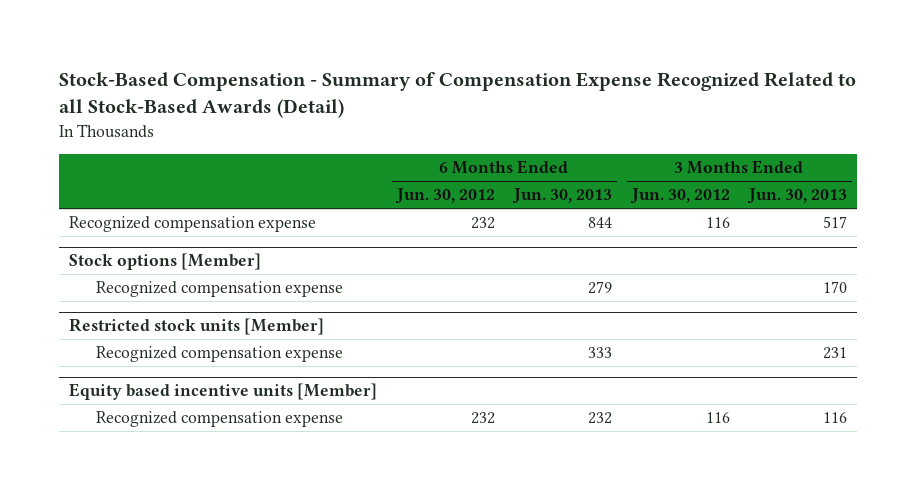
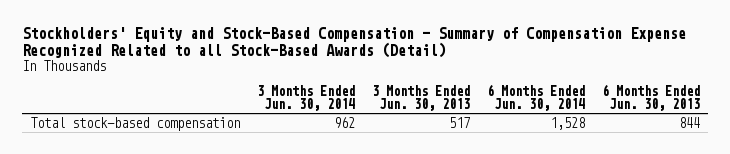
[59,72,857,119] Stock-Based Compensation - Summary of Compensation Expense Recognized Related to all Stock-Based Awards (Detail) -> [21,26,686,58] Stockholders' Equity and Stock-Based Compensation - Summary of Compensation Expense Recognized Related to all Stock-Based Awards (Detail)
[394,188,495,205] Jun. 30, 2012 -> none
[629,188,730,205] Jun. 30, 2012 -> none
none -> [257,84,356,112] 3 Months Ended Jun. 30, 2014
none -> [486,83,585,112] 6 Months Ended Jun. 30, 2014
[69,253,262,271] Stock options [Member] -> none
[95,281,343,298] Recognized compensation expense -> none
[69,318,325,336] Restricted stock units [Member] -> none
[95,346,343,363] Recognized compensation expense -> none
[69,383,378,401] Equity based incentive units [Member] -> none
[95,411,343,428] Recognized compensation expense -> none
[69,216,317,233] Recognized compensation expense -> [30,117,241,132] Total stock-based compensation

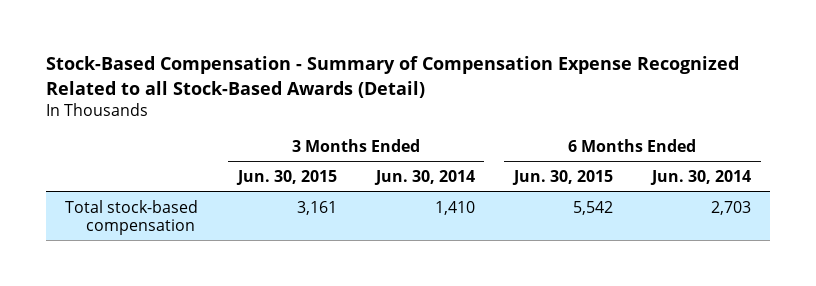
[21,26,686,58] Stockholders' Equity and Stock-Based Compensation - Summary of Compensation Expense Recognized Related to all Stock-Based Awards (Detail) -> [45,56,739,98] Stock-Based Compensation - Summary of Compensation Expense Recognized Related to all Stock-Based Awards (Detail)
[371,84,470,112] 3 Months Ended Jun. 30, 2013 -> none
[601,83,700,112] 6 Months Ended Jun. 30, 2013 -> none
none -> [235,169,337,185] Jun. 30, 2015
none -> [511,169,613,185] Jun. 30, 2015
[334,117,356,129] 962 -> [434,200,475,215] 1,410
[549,117,585,131] 1,528 -> [710,200,751,215] 2,703

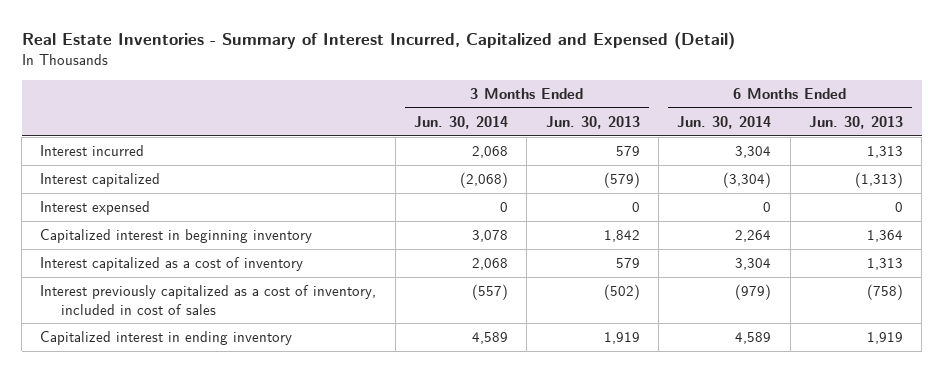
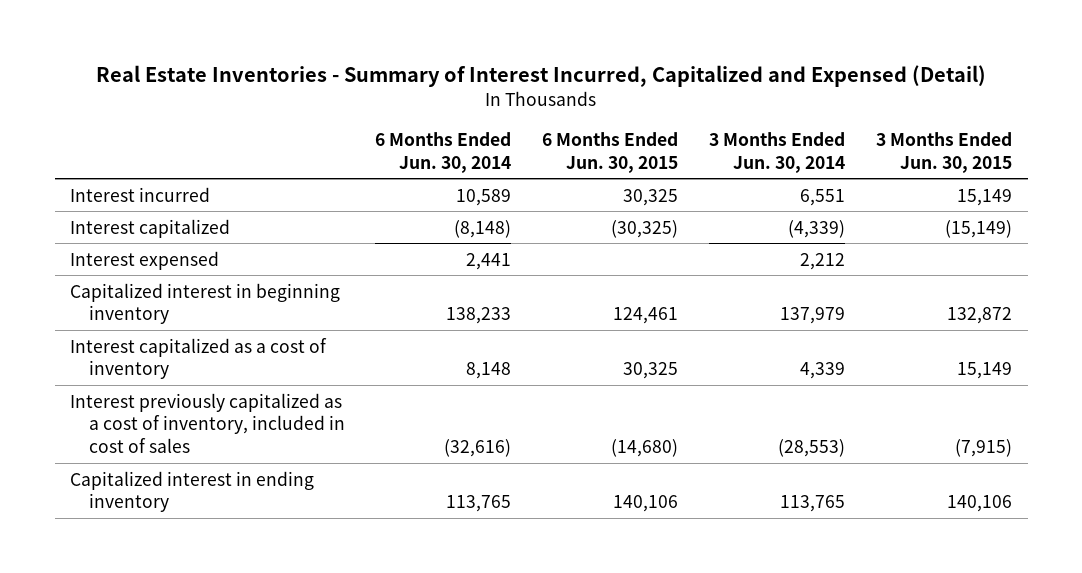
[545,115,640,129] Jun. 30, 2013 -> none
[809,115,904,129] Jun. 30, 2013 -> none
none -> [542,131,679,173] 6 Months Ended Jun. 30, 2015
none -> [876,131,1013,173] 3 Months Ended Jun. 30, 2015
[472,146,509,159] 2,068 -> [800,188,846,206] 6,551
[735,146,772,159] 3,304 -> [456,188,512,206] 10,589
[460,172,509,189] (2,068) -> [788,219,846,238] (4,339)
[723,172,772,189] (3,304) -> [454,219,512,238] (8,148)
[500,202,509,213] 0 -> [800,252,846,270] 2,212
[763,202,772,213] 0 -> [466,252,512,270] 2,441
[472,230,509,243] 3,078 -> [780,307,846,325] 137,979
[735,230,772,243] 2,264 -> [446,307,512,325] 138,233
[472,258,509,271] 2,068 -> [800,362,846,380] 4,339
[735,258,772,271] 3,304 -> [466,362,512,380] 8,148
[472,284,509,301] (557) -> [778,439,846,458] (28,553)
[735,284,772,301] (979) -> [444,439,512,458] (32,616)
[472,332,509,345] 4,589 -> [780,495,846,513] 113,765
[735,332,772,345] 4,589 -> [446,495,512,513] 113,765

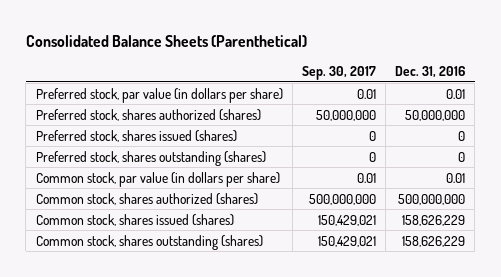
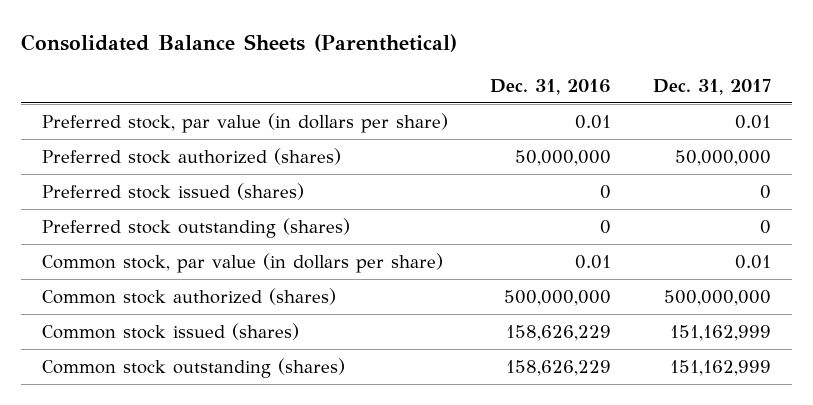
[301,66,376,81] Sep. 30, 2017 -> none
none -> [652,78,771,95] Dec. 31, 2017
[35,108,261,121] Preferred stock, shares authorized (shares) -> [41,147,341,165] Preferred stock authorized (shares)
[35,129,237,142] Preferred stock, shares issued (shares) -> [41,182,304,200] Preferred stock issued (shares)
[35,150,266,166] Preferred stock, shares outstanding (shares) -> [41,217,350,238] Preferred stock outstanding (shares)
[35,192,258,205] Common stock, shares authorized (shares) -> [41,287,336,305] Common stock authorized (shares)
[35,213,234,226] Common stock, shares issued (shares) -> [41,322,299,340] Common stock issued (shares)
[35,234,263,250] Common stock, shares outstanding (shares) -> [41,357,345,378] Common stock outstanding (shares)

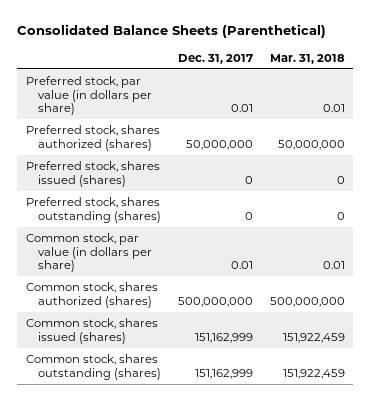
[489,78,611,95] Dec. 31, 2016 -> none
none -> [269,53,345,64] Mar. 31, 2018
[41,147,341,165] Preferred stock authorized (shares) -> [25,125,160,151] Preferred stock, shares authorized (shares)
[41,182,304,200] Preferred stock issued (shares) -> [25,161,160,187] Preferred stock, shares issued (shares)
[41,217,350,238] Preferred stock outstanding (shares) -> [25,197,162,223] Preferred stock, shares outstanding (shares)
[41,287,336,305] Common stock authorized (shares) -> [25,282,158,308] Common stock, shares authorized (shares)
[41,322,299,340] Common stock issued (shares) -> [25,318,158,344] Common stock, shares issued (shares)
[41,357,345,378] Common stock outstanding (shares) -> [25,354,162,380] Common stock, shares outstanding (shares)

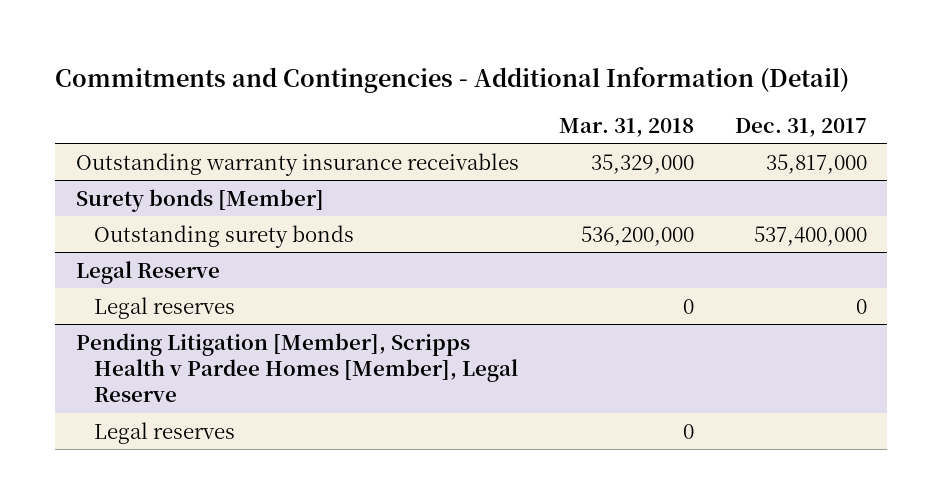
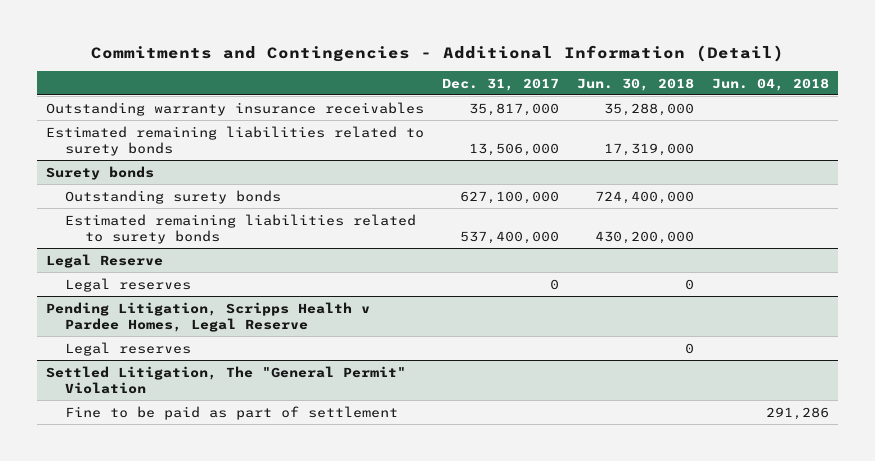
[559,117,695,137] Mar. 31, 2018 -> none
none -> [576,77,694,91] Jun. 30, 2018
none -> [711,77,829,91] Jun. 04, 2018
none -> [46,125,425,156] Estimated remaining liabilities related to surety bonds
[75,188,324,212] Surety bonds [Member] -> [46,165,155,180] Surety bonds
[754,225,868,246] 537,400,000 -> [460,190,560,204] 627,100,000
none -> [65,213,417,244] Estimated remaining liabilities related to surety bonds
[75,332,518,403] Pending Litigation [Member], Scripps Health v Pardee Homes [Member], Legal Reserve -> [46,301,371,332] Pending Litigation, Scripps Health v Pardee Homes, Legal Reserve
none -> [46,365,407,394] Settled Litigation, The "General Permit" Violation
none -> [65,405,399,420] Fine to be paid as part of settlement

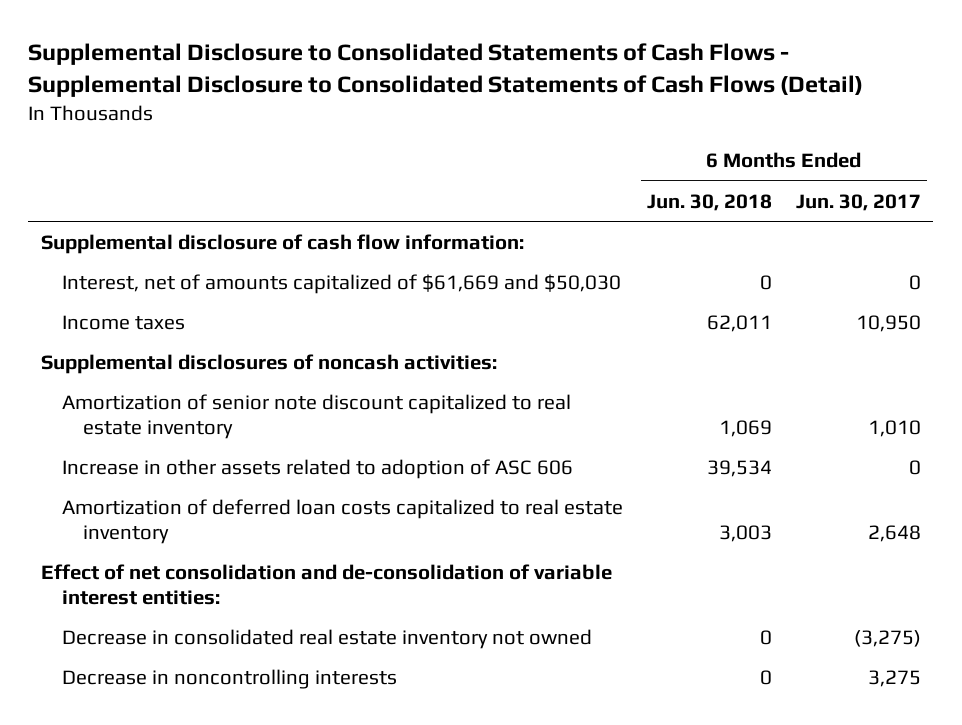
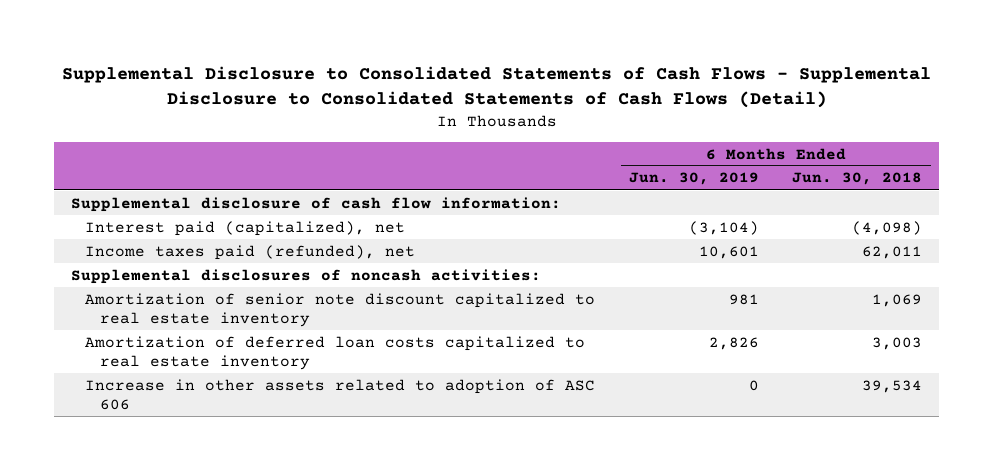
[796,193,922,211] Jun. 30, 2017 -> none
none -> [628,172,759,186] Jun. 30, 2019
[61,273,621,294] Interest, net of amounts capitalized of $61,669 and $50,030 -> [85,220,406,236] Interest paid (capitalized), net
[759,274,772,290] 0 -> [852,220,923,235] (4,098)
[61,314,185,330] Income taxes -> [85,244,416,260] Income taxes paid (refunded), net
[40,563,612,605] Effect of net consolidation and de-consolidation of variable interest entities: -> none
[61,628,592,649] Decrease in consolidated real estate inventory not owned -> none
[61,668,397,689] Decrease in noncontrolling interests -> none
[61,458,573,479] Increase in other assets related to adoption of ASC 606 -> [85,378,596,410] Increase in other assets related to adoption of ASC 606

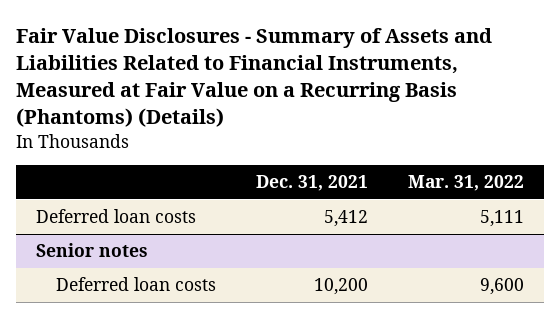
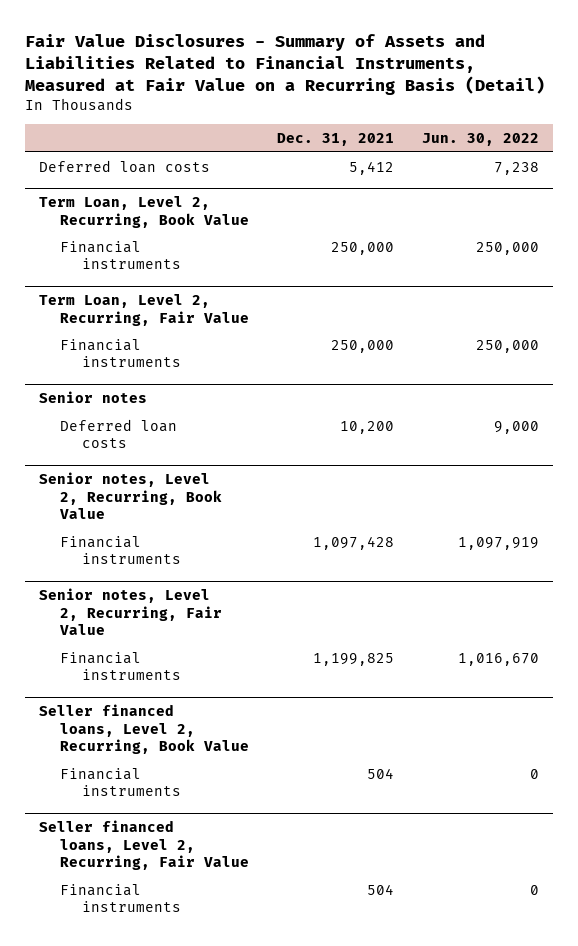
[16,28,493,128] Fair Value Disclosures - Summary of Assets and Liabilities Related to Financial Instruments, Measured at Fair Value on a Recurring Basis (Phantoms) (Details) -> [25,34,546,96] Fair Value Disclosures - Summary of Assets and Liabilities Related to Financial Instruments, Measured at Fair Value on a Recurring Basis (Detail)
[408,175,525,192] Mar. 31, 2022 -> none
none -> [422,132,540,146] Jun. 30, 2022
none -> [38,196,250,228] Term Loan, Level 2, Recurring, Book Value
none -> [60,240,181,269] Financial instruments
none -> [38,294,250,326] Term Loan, Level 2, Recurring, Fair Value
none -> [60,338,181,367] Financial instruments
none -> [38,472,223,519] Senior notes, Level 2, Recurring, Book Value
none -> [60,535,181,564] Financial instruments
none -> [38,588,223,635] Senior notes, Level 2, Recurring, Fair Value
none -> [60,651,181,680] Financial instruments
none -> [38,704,250,754] Seller financed loans, Level 2, Recurring, Book Value
none -> [60,767,181,796] Financial instruments
none -> [38,820,250,870] Seller financed loans, Level 2, Recurring, Fair Value
none -> [60,883,181,912] Financial instruments

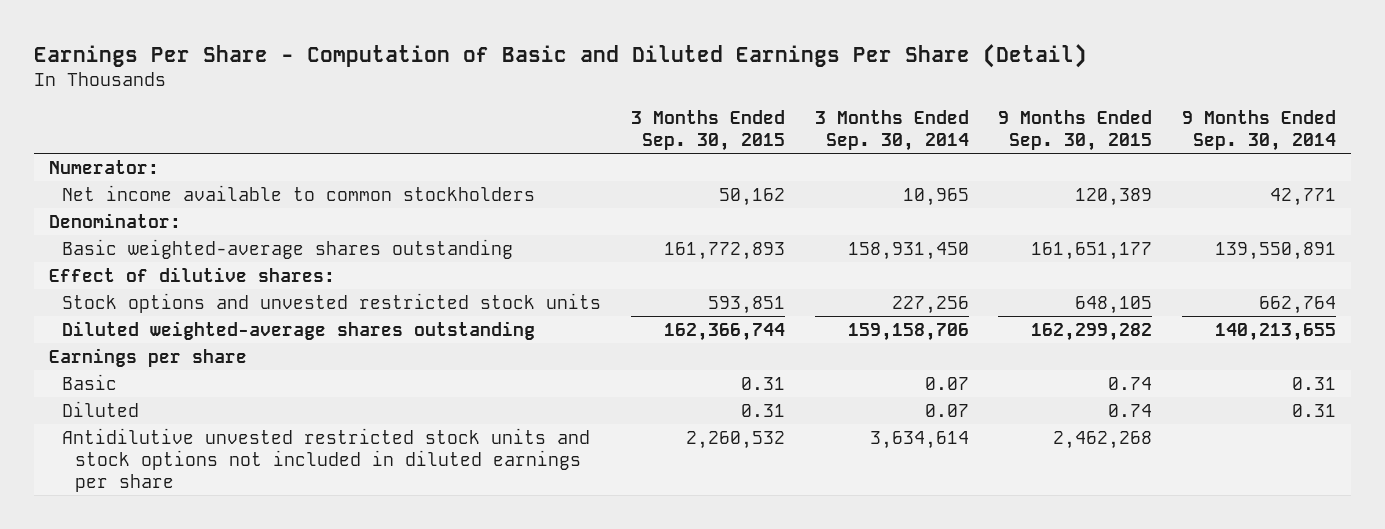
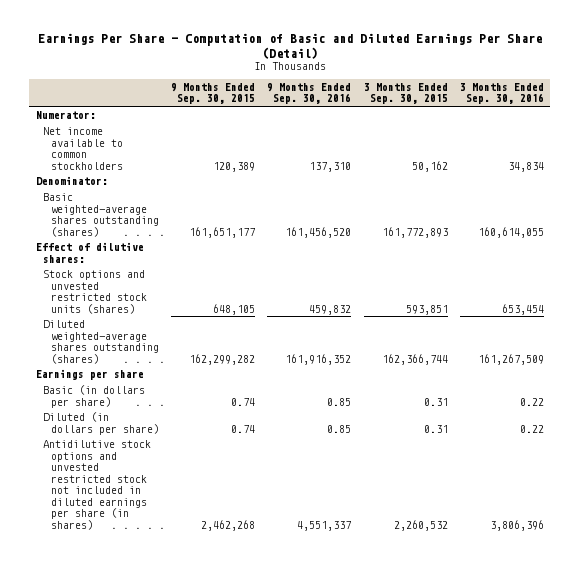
[814,109,969,151] 3 Months Ended Sep. 30, 2014 -> none
[1182,109,1337,151] 9 Months Ended Sep. 30, 2014 -> none
none -> [267,82,352,105] 9 Months Ended Sep. 30, 2016
none -> [460,82,545,105] 3 Months Ended Sep. 30, 2016
[61,238,513,259] Basic weighted-average shares outstanding -> [43,193,159,237] Basic weighted-average shares outstanding (shares)
[61,292,601,313] Stock options and unvested restricted stock units -> [43,270,147,314] Stock options and unvested restricted stock units (shares)
[61,320,535,340] Diluted weighted-average shares outstanding -> [43,320,159,364] Diluted weighted-average shares outstanding (shares)
[61,373,117,390] Basic -> [43,385,146,408] Basic (in dollars per share)
[61,400,139,417] Diluted -> [43,412,159,435] Diluted (in dollars per share)
[61,427,590,493] Antidilutive unvested restricted stock units and stock options not included in diluted earnings per share -> [43,440,152,531] Antidilutive stock options and unvested restricted stock not included in diluted earnings per share (in shares)

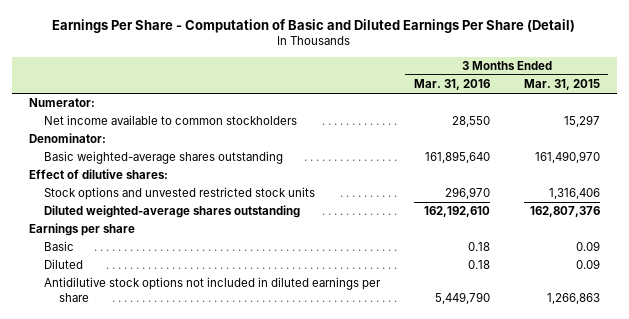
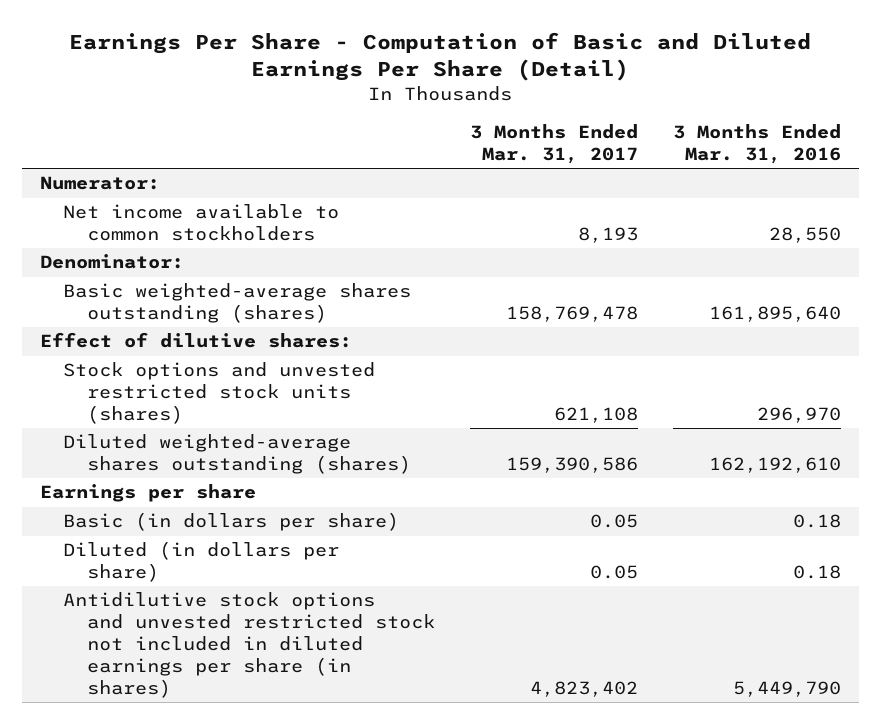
[523,79,600,91] Mar. 31, 2015 -> none
none -> [470,123,639,164] 3 Months Ended Mar. 31, 2017
[44,151,284,165] Basic weighted-average shares outstanding -> [63,283,412,324] Basic weighted-average shares outstanding (shares)
[44,187,316,201] Stock options and unvested restricted stock units -> [63,362,376,425] Stock options and unvested restricted stock units (shares)
[44,205,301,219] Diluted weighted-average shares outstanding -> [63,434,412,475] Diluted weighted-average shares outstanding (shares)
[44,241,75,252] Basic -> [63,512,400,532] Basic (in dollars per share)
[44,259,84,270] Diluted -> [63,541,340,583] Diluted (in dollars per share)
[44,277,382,302] Antidilutive stock options not included in diluted earnings per share -> [63,592,436,698] Antidilutive stock options and unvested restricted stock not included in diluted earnings per share (in shares)

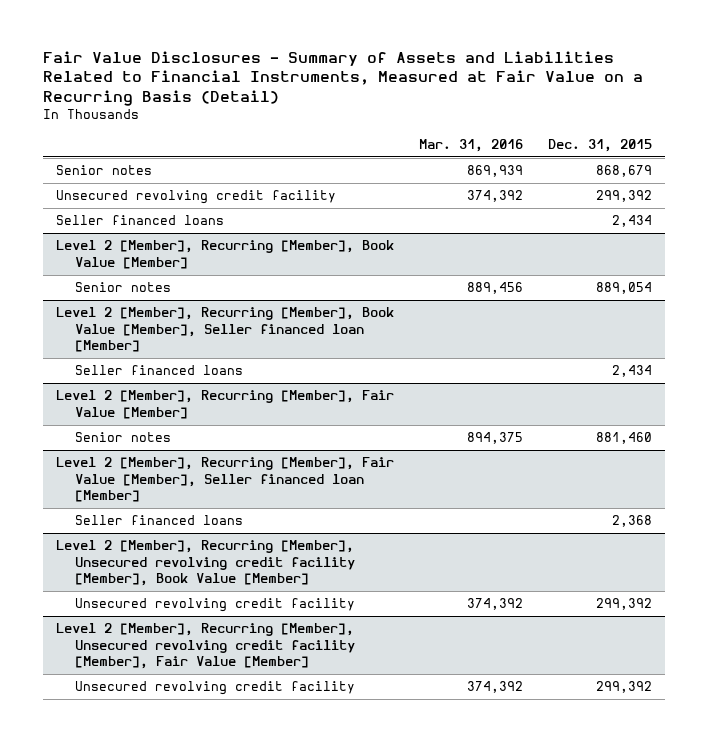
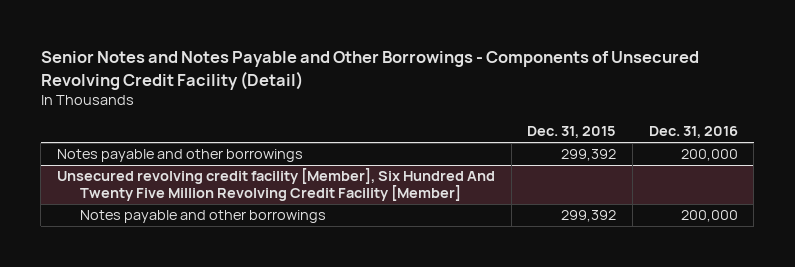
[42,50,643,106] Fair Value Disclosures - Summary of Assets and Liabilities Related to Financial Instruments, Measured at Fair Value on a Recurring Basis (Detail) -> [40,51,699,90] Senior Notes and Notes Payable and Other Borrowings - Components of Unsecured Revolving Credit Facility (Detail)
[418,138,523,152] Mar. 31, 2016 -> none
none -> [648,126,738,139] Dec. 31, 2016
[55,165,152,176] Senior notes -> none
[55,215,224,226] Seller financed loans -> none
[55,240,394,269] Level 2 [Member], Recurring [Member], Book Value [Member] -> none
[74,282,171,293] Senior notes -> none
[55,307,394,353] Level 2 [Member], Recurring [Member], Book Value [Member], Seller financed loan [Member] -> none
[74,365,243,376] Seller financed loans -> none
[55,390,394,419] Level 2 [Member], Recurring [Member], Fair Value [Member] -> none
[74,432,171,443] Senior notes -> none
[55,457,394,503] Level 2 [Member], Recurring [Member], Fair Value [Member], Seller financed loan [Member] -> none
[74,515,243,526] Seller financed loans -> none
[55,540,355,587] Level 2 [Member], Recurring [Member], Unsecured revolving credit facility [Member], Book Value [Member] -> none
[55,623,355,670] Level 2 [Member], Recurring [Member], Unsecured revolving credit facility [Member], Fair Value [Member] -> none
[74,681,355,696] Unsecured revolving credit facility -> none
[55,190,336,205] Unsecured revolving credit facility -> [57,149,304,163] Notes payable and other borrowings
none -> [57,168,496,202] Unsecured revolving credit facility [Member], Six Hundred And Twenty Five Million Revolving Credit Facility [Member]
[74,598,355,613] Unsecured revolving credit facility -> [79,210,326,224] Notes payable and other borrowings

